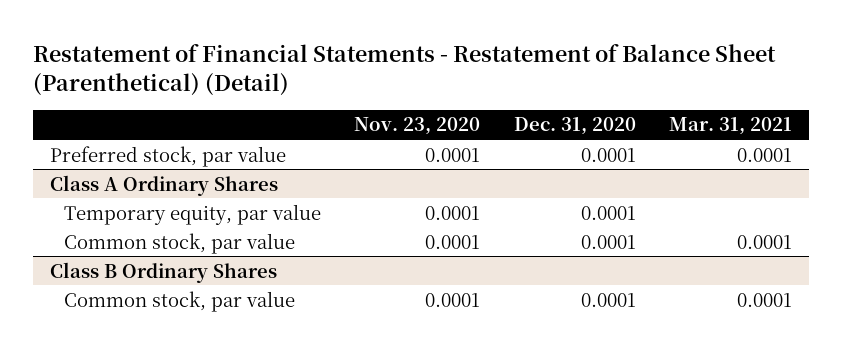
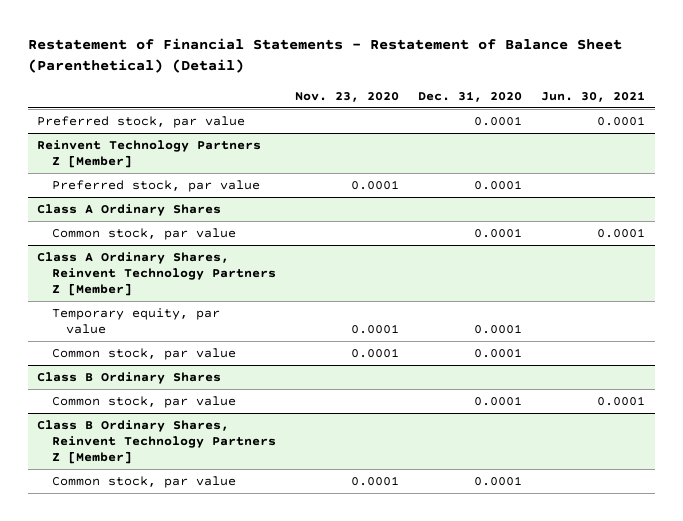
[669,117,793,136] Mar. 31, 2021 -> none
none -> [541,90,646,102] Jun. 30, 2021
none -> [37,116,246,129] Preferred stock, par value
none -> [37,140,262,168] Reinvent Technology Partners Z [Member]
none -> [51,228,236,241] Common stock, par value
none -> [37,252,276,296] Class A Ordinary Shares, Reinvent Technology Partners Z [Member]
none -> [51,396,236,409] Common stock, par value
none -> [37,420,276,464] Class B Ordinary Shares, Reinvent Technology Partners Z [Member]

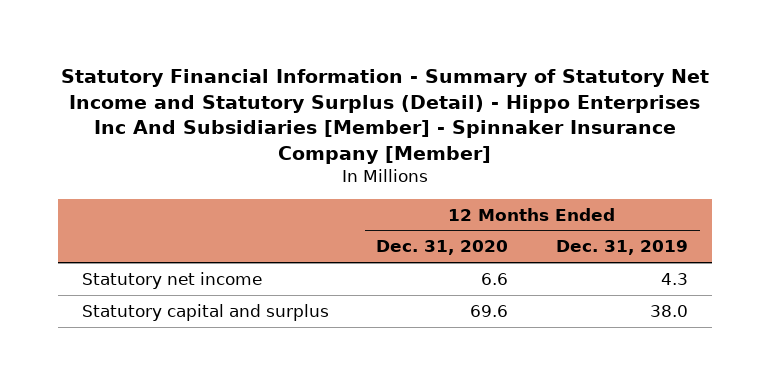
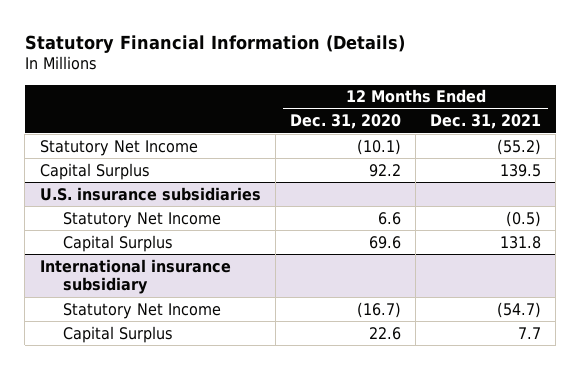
[60,69,709,164] Statutory Financial Information - Summary of Statutory Net Income and Statutory Surplus (Detail) - Hippo Enterprises Inc And Subsidiaries [Member] - Spinnaker Insurance Company [Member] -> [24,34,405,53] Statutory Financial Information (Details)
[556,240,689,256] Dec. 31, 2019 -> none
none -> [430,114,542,130] Dec. 31, 2021
[81,271,262,289] Statutory net income -> [39,139,198,156] Statutory Net Income
[481,272,509,285] 6.6 -> [356,138,401,155] (10.1)
[81,303,329,321] Statutory capital and surplus -> [39,162,150,180] Capital Surplus
[470,304,509,317] 69.6 -> [368,163,401,177] 92.2
none -> [39,186,261,201] U.S. insurance subsidiaries
none -> [62,211,221,228] Statutory Net Income
none -> [62,234,173,252] Capital Surplus
none -> [39,258,231,295] International insurance subsidiary
none -> [62,302,221,319] Statutory Net Income
none -> [62,325,173,343] Capital Surplus

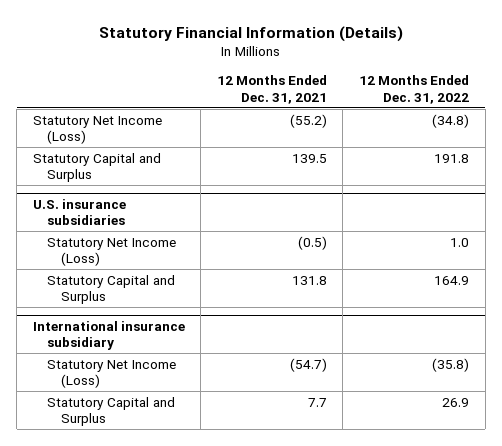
[289,114,401,130] Dec. 31, 2020 -> none
none -> [359,75,470,104] 12 Months Ended Dec. 31, 2022
[39,139,198,156] Statutory Net Income -> [32,115,162,144] Statutory Net Income (Loss)
[39,162,150,180] Capital Surplus -> [32,152,161,182] Statutory Capital and Surplus
[62,211,221,228] Statutory Net Income -> [46,237,176,266] Statutory Net Income (Loss)
[62,234,173,252] Capital Surplus -> [46,274,175,304] Statutory Capital and Surplus
[62,302,221,319] Statutory Net Income -> [46,359,176,388] Statutory Net Income (Loss)
[62,325,173,343] Capital Surplus -> [46,396,175,426] Statutory Capital and Surplus

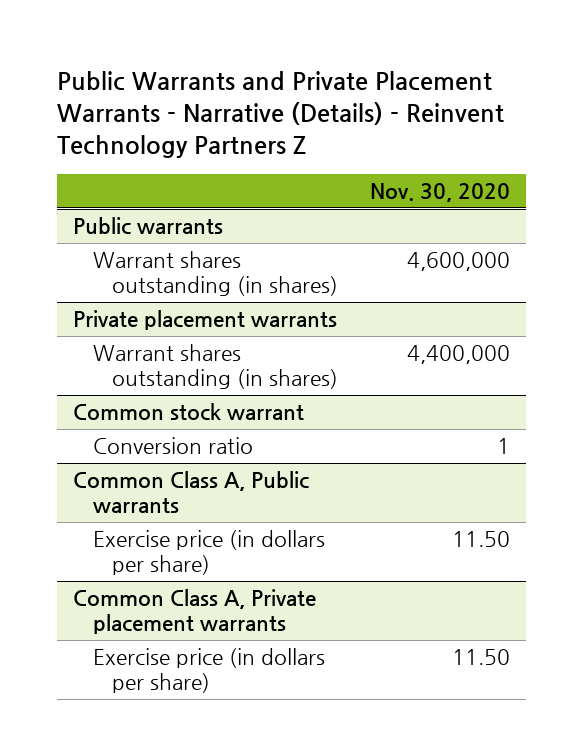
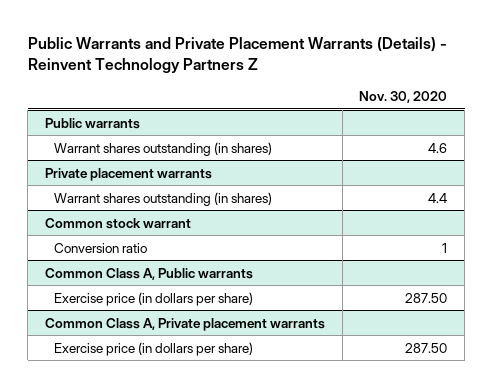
[56,70,504,159] Public Warrants and Private Placement Warrants - Narrative (Details) - Reinvent Technology Partners Z -> [27,36,447,74] Public Warrants and Private Placement Warrants (Details) - Reinvent Technology Partners Z
[407,252,511,272] 4,600,000 -> [428,142,448,153] 4.6
[407,345,511,365] 4,400,000 -> [428,192,448,203] 4.4
[452,531,511,548] 11.50 -> [405,292,448,303] 287.50
[452,649,511,666] 11.50 -> [405,342,448,353] 287.50

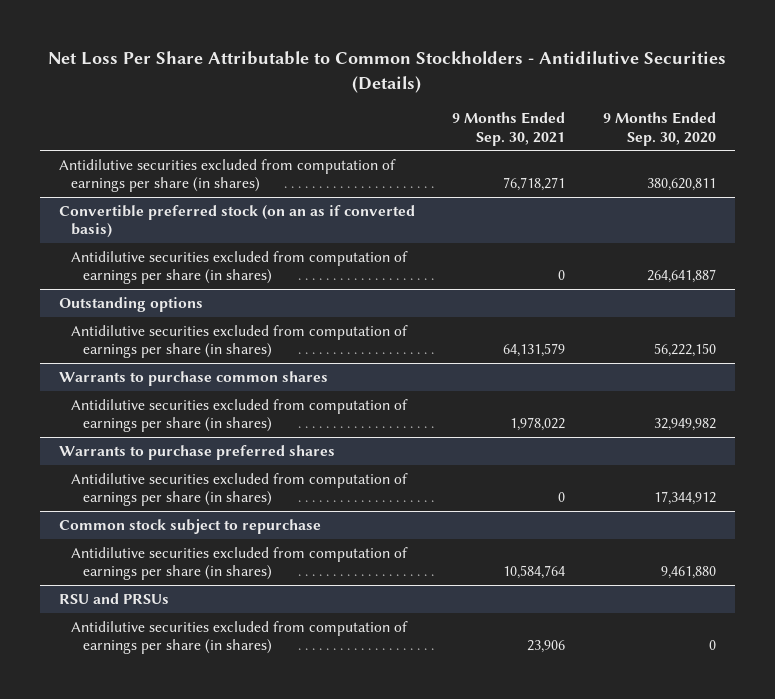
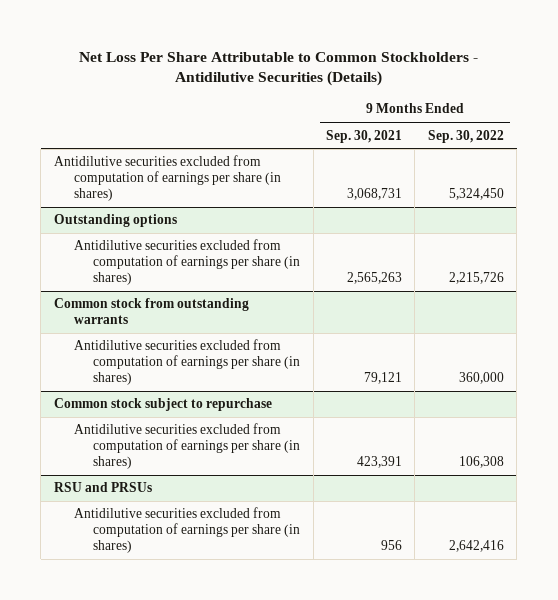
[603,112,717,146] 9 Months Ended Sep. 30, 2020 -> none
none -> [427,129,504,143] Sep. 30, 2022
[58,205,415,239] Convertible preferred stock (on an as if converted basis) -> none
[70,251,408,285] Antidilutive securities excluded from computation of earnings per share (in shares) -> none
[503,177,566,192] 76,718,271 -> [347,188,403,201] 3,068,731
[58,445,335,461] Warrants to purchase preferred shares -> none
[70,473,408,507] Antidilutive securities excluded from computation of earnings per share (in shares) -> none
[503,343,566,358] 64,131,579 -> [347,272,403,285] 2,565,263
[58,371,328,387] Warrants to purchase common shares -> [53,298,249,325] Common stock from outstanding warrants
[510,417,566,432] 1,978,022 -> [364,372,403,385] 79,121
[503,565,566,580] 10,584,764 -> [357,456,403,469] 423,391
[527,640,566,654] 23,906 -> [381,540,403,551] 956

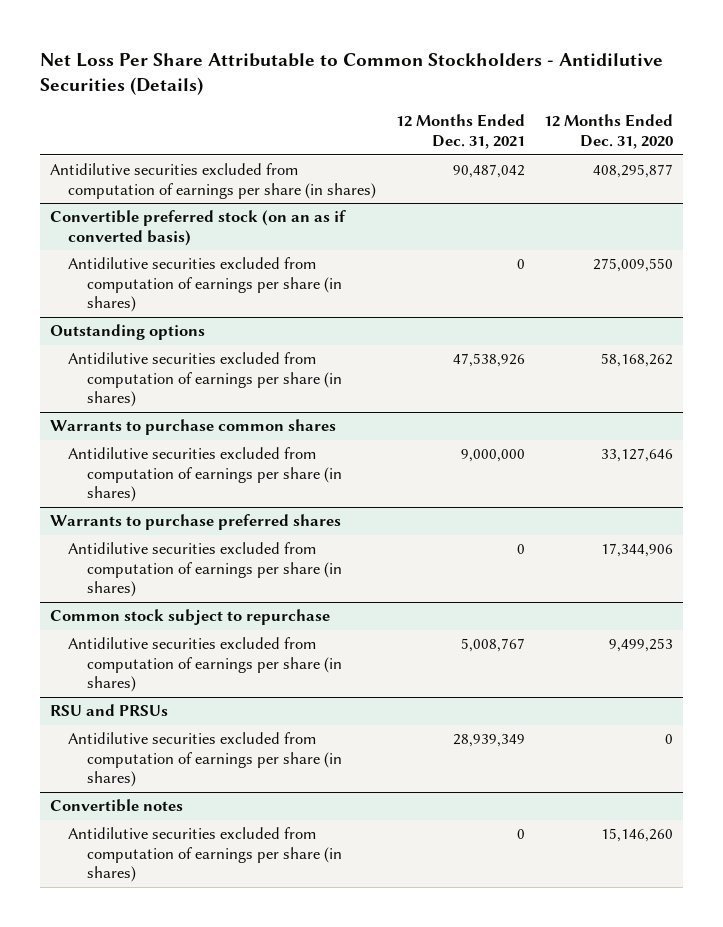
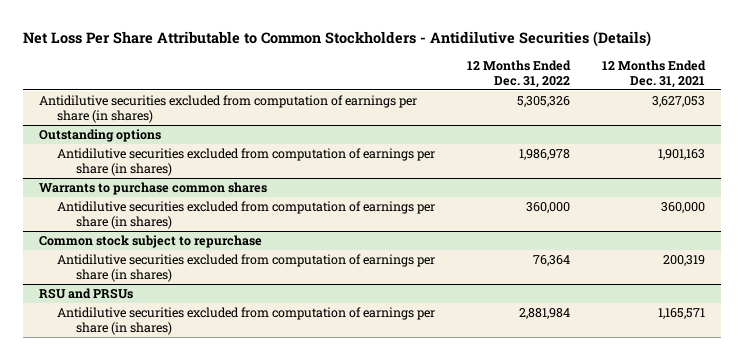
[543,114,673,150] 12 Months Ended Dec. 31, 2020 -> none
none -> [467,59,572,89] 12 Months Ended Dec. 31, 2022
[49,210,346,246] Convertible preferred stock (on an as if converted basis) -> none
[68,257,342,313] Antidilutive securities excluded from computation of earnings per share (in shares) -> none
[452,164,525,179] 90,487,042 -> [652,95,706,107] 3,627,053
[452,353,525,368] 47,538,926 -> [658,148,706,160] 1,901,163
[49,514,341,531] Warrants to purchase preferred shares -> none
[68,542,342,598] Antidilutive securities excluded from computation of earnings per share (in shares) -> none
[460,449,525,463] 9,000,000 -> [661,201,706,213] 360,000
[460,638,525,653] 5,008,767 -> [663,254,706,266] 200,319
[49,799,183,813] Convertible notes -> none
[68,827,342,883] Antidilutive securities excluded from computation of earnings per share (in shares) -> none
[452,734,525,748] 28,939,349 -> [658,307,706,319] 1,165,571

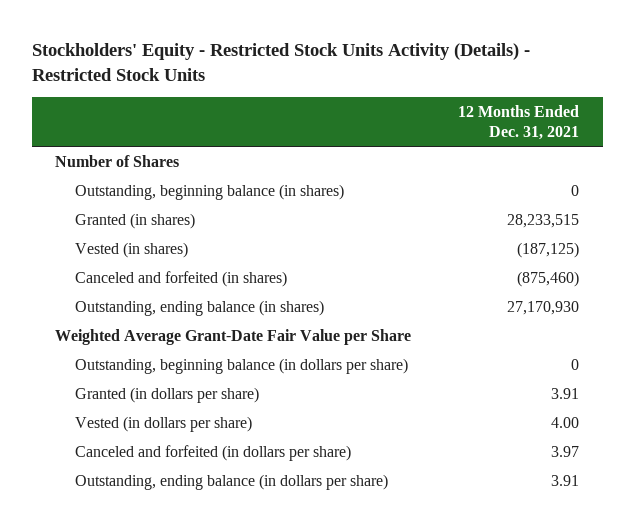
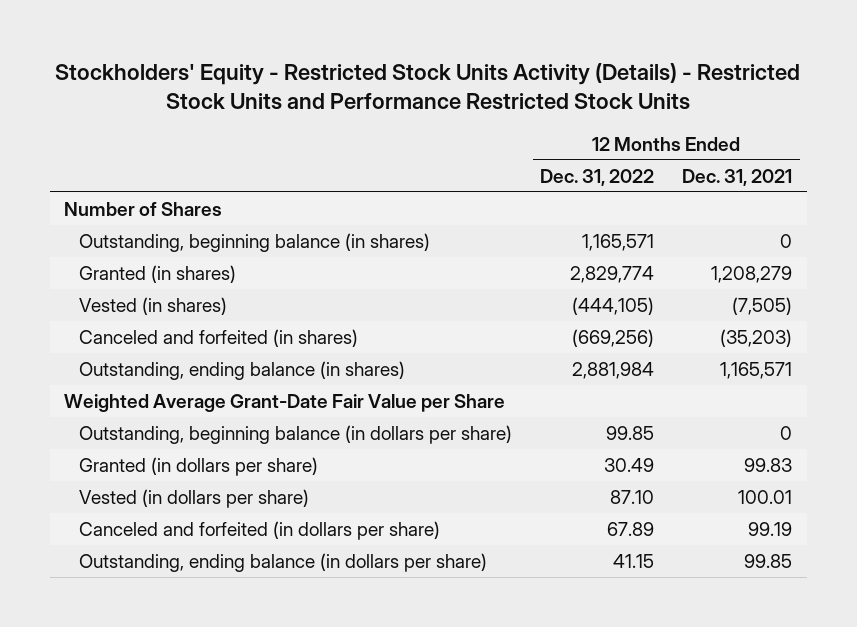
[31,43,530,82] Stockholders' Equity - Restricted Stock Units Activity (Details) - Restricted Stock Units -> [55,62,801,111] Stockholders' Equity - Restricted Stock Units Activity (Details) - Restricted Stock Units and Performance Restricted Stock Units
none -> [540,168,655,186] Dec. 31, 2022
[507,214,580,229] 28,233,515 -> [711,265,793,283] 1,208,279
[517,242,580,259] (187,125) -> [732,296,793,315] (7,505)
[517,271,580,288] (875,460) -> [720,328,793,347] (35,203)
[507,301,580,316] 27,170,930 -> [720,361,793,379] 1,165,571
[551,388,580,400] 3.91 -> [744,457,793,472] 99.83
[551,417,580,429] 4.00 -> [738,489,793,504] 100.01
[551,446,580,458] 3.97 -> [748,521,793,536] 99.19
[551,475,580,487] 3.91 -> [744,553,793,568] 99.85

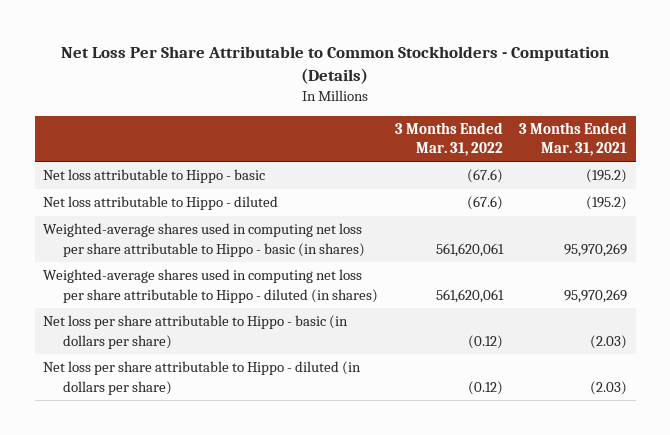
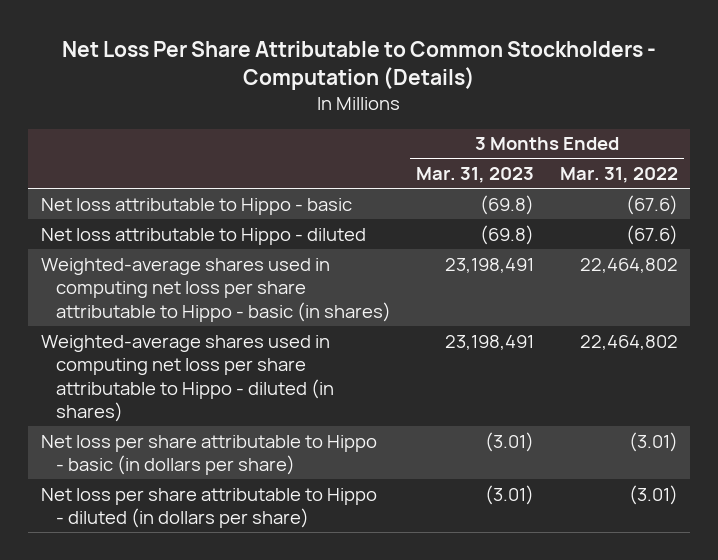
[519,121,628,157] 3 Months Ended Mar. 31, 2021 -> none
none -> [416,166,535,183] Mar. 31, 2023
[435,242,504,257] 561,620,061 -> [579,257,678,273] 22,464,802
[435,288,504,303] 561,620,061 -> [579,334,678,350] 22,464,802
[467,334,503,349] (0.12) -> [628,431,678,452] (3.01)
[467,380,503,395] (0.12) -> [628,484,678,505] (3.01)

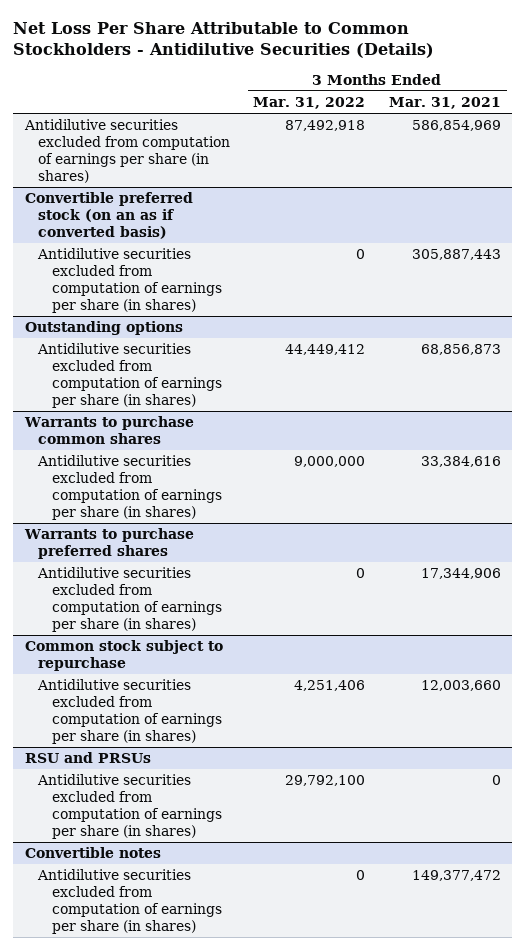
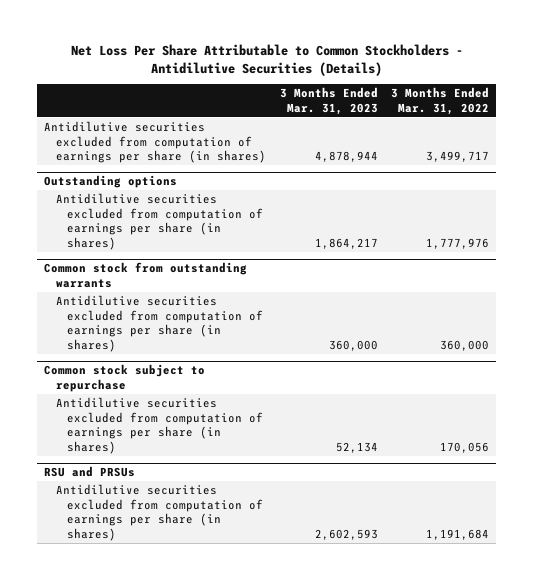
[388,96,501,109] Mar. 31, 2021 -> none
none -> [279,87,378,115] 3 Months Ended Mar. 31, 2023
[24,192,193,239] Convertible preferred stock (on an as if converted basis) -> none
[37,248,222,313] Antidilutive securities excluded from computation of earnings per share (in shares) -> none
[285,120,366,132] 87,492,918 -> [426,151,490,163] 3,499,717
[23,528,194,559] Warrants to purchase preferred shares -> none
[37,567,222,632] Antidilutive securities excluded from computation of earnings per share (in shares) -> none
[285,344,366,356] 44,449,412 -> [426,238,490,250] 1,777,976
[23,416,194,444] Warrants to purchase common shares -> [44,262,248,288] Common stock from outstanding warrants
[294,456,366,468] 9,000,000 -> [440,340,490,352] 360,000
[294,680,366,692] 4,251,406 -> [440,442,490,454] 170,056
[24,847,161,859] Convertible notes -> none
[37,869,222,934] Antidilutive securities excluded from computation of earnings per share (in shares) -> none
[285,775,366,787] 29,792,100 -> [426,529,490,541] 1,191,684

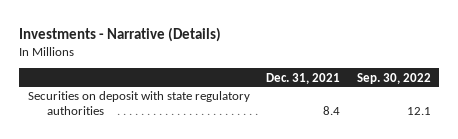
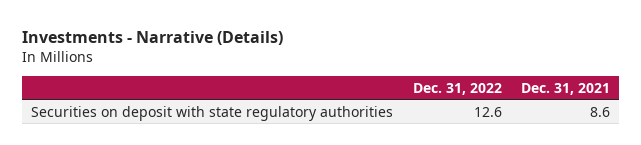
[356,72,431,84] Sep. 30, 2022 -> none
none -> [412,82,502,95] Dec. 31, 2022
[323,106,341,116] 8.4 -> [589,106,610,117] 8.6

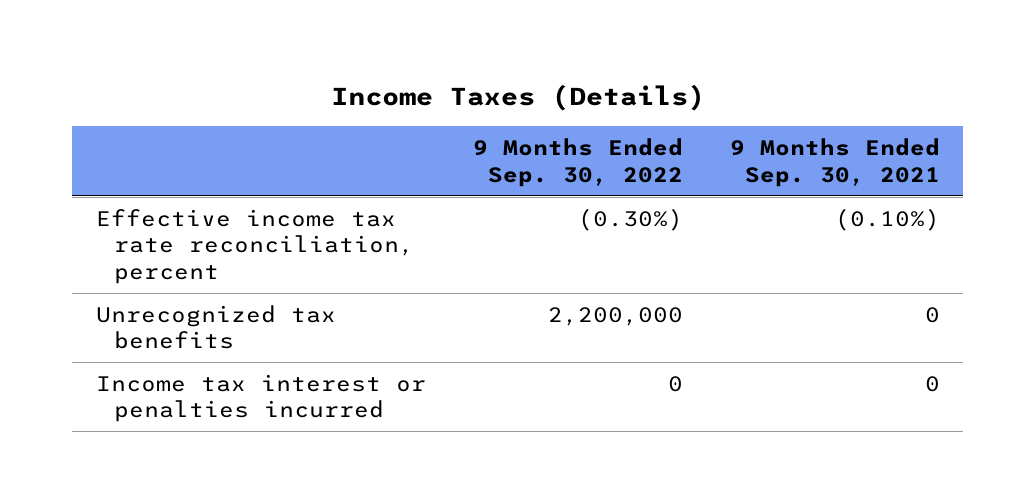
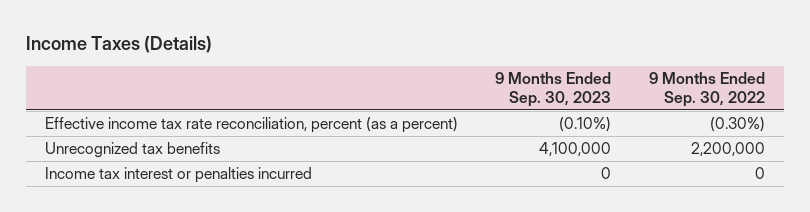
[729,138,940,187] 9 Months Ended Sep. 30, 2021 -> none
none -> [495,71,612,108] 9 Months Ended Sep. 30, 2023
[95,208,414,284] Effective income tax rate reconciliation, percent -> [44,116,458,133] Effective income tax rate reconciliation, percent (as a percent)

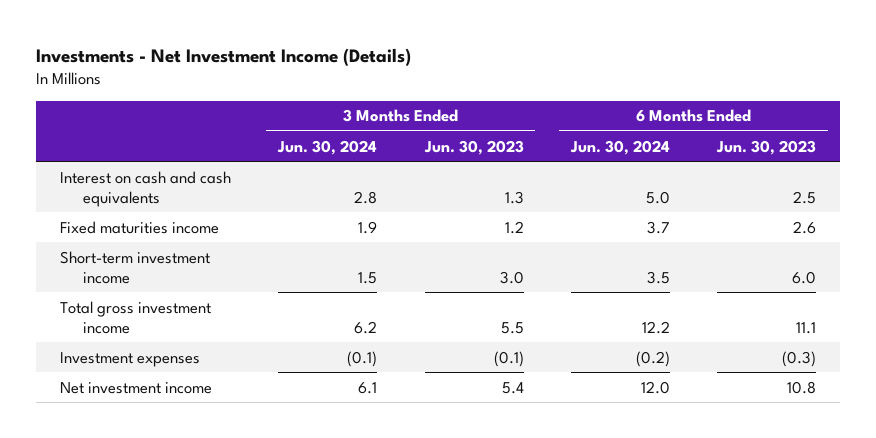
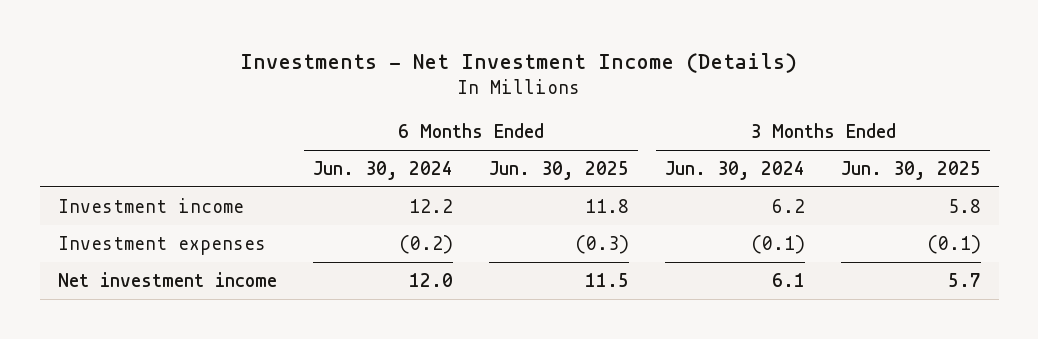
[423,139,524,155] Jun. 30, 2023 -> none
[716,139,817,155] Jun. 30, 2023 -> none
none -> [488,160,629,180] Jun. 30, 2025
none -> [840,160,981,180] Jun. 30, 2025
[59,170,231,207] Interest on cash and cash equivalents -> none
[59,220,219,234] Fixed maturities income -> none
[59,250,210,284] Short-term investment income -> none
[59,300,211,334] Total gross investment income -> [57,197,244,213] Investment income

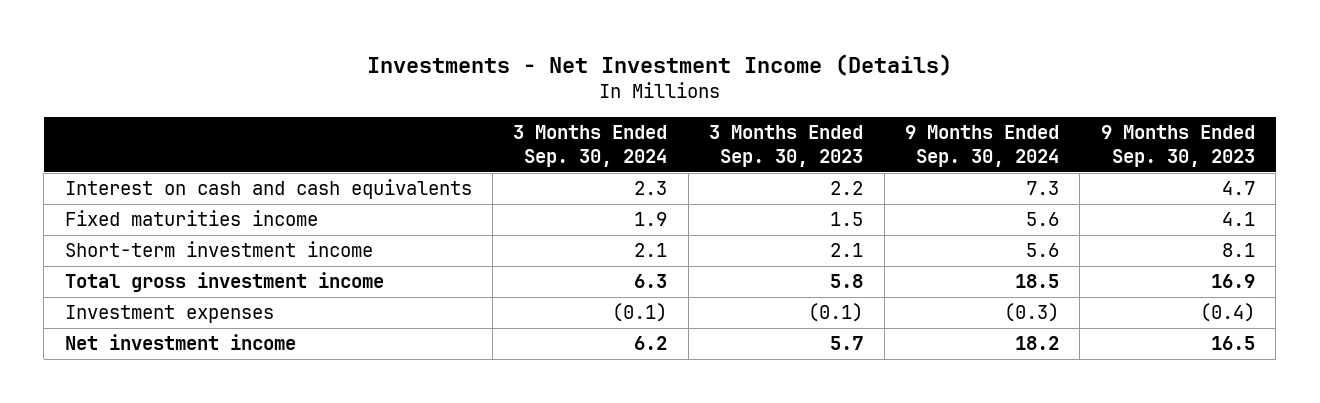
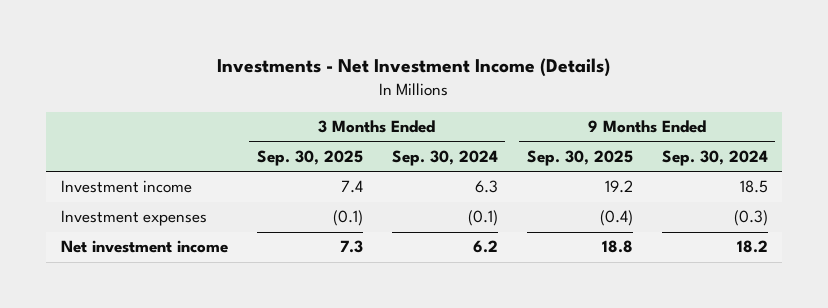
[709,125,864,167] 3 Months Ended Sep. 30, 2023 -> none
[1100,125,1255,167] 9 Months Ended Sep. 30, 2023 -> none
none -> [256,149,363,166] Sep. 30, 2025
none -> [526,149,633,166] Sep. 30, 2025
[64,179,472,200] Interest on cash and cash equivalents -> none
[64,210,318,227] Fixed maturities income -> none
[64,241,373,258] Short-term investment income -> none
[64,272,384,293] Total gross investment income -> [60,180,192,194] Investment income

